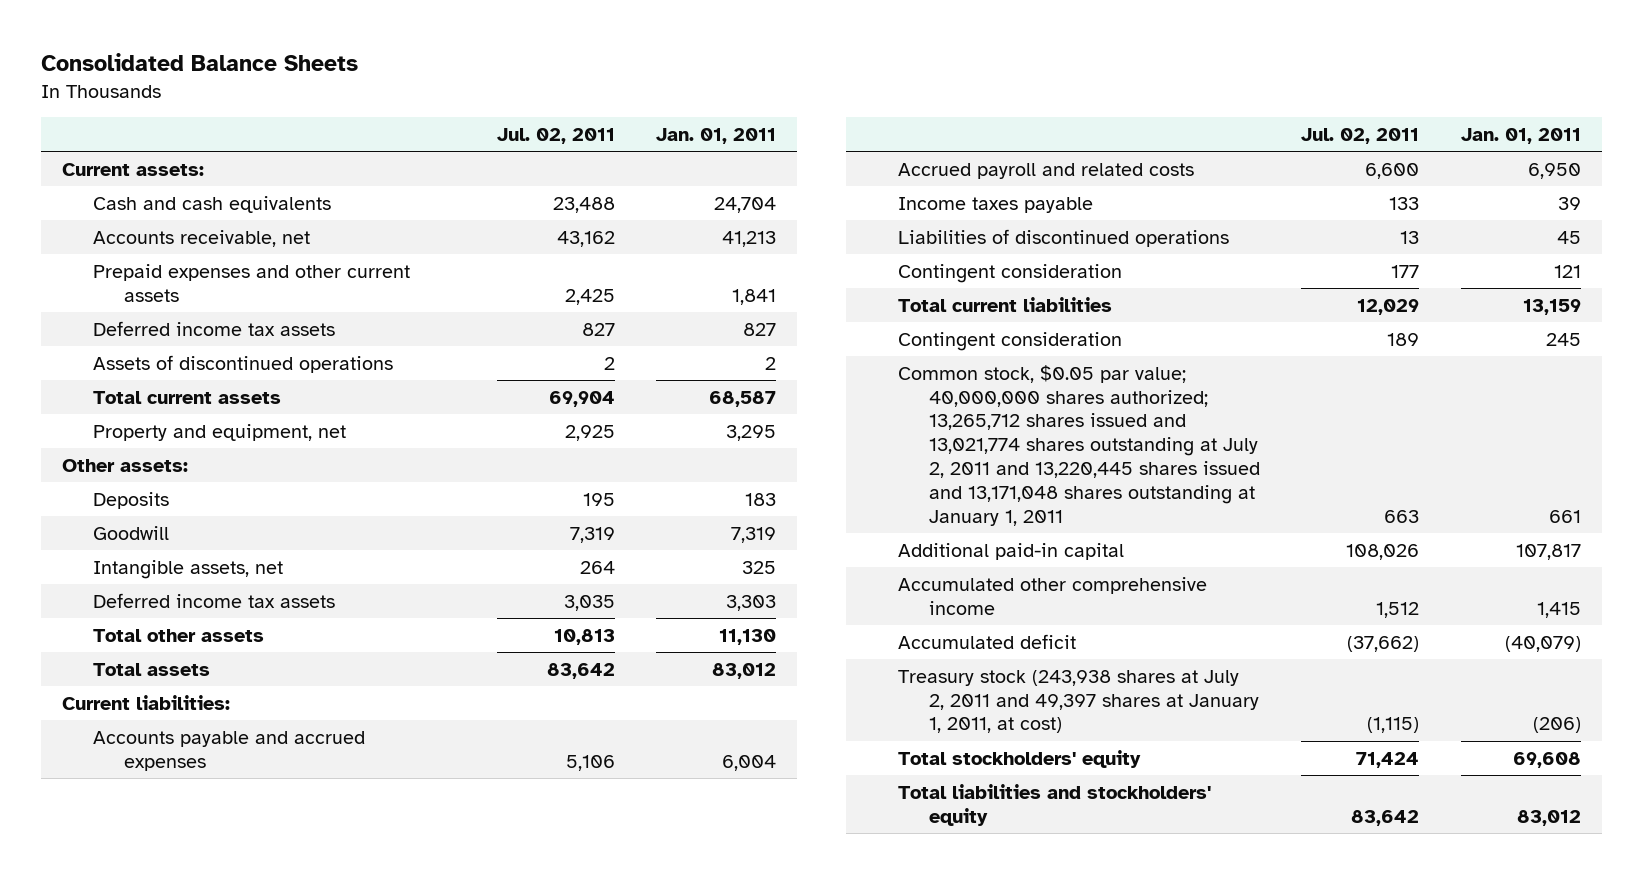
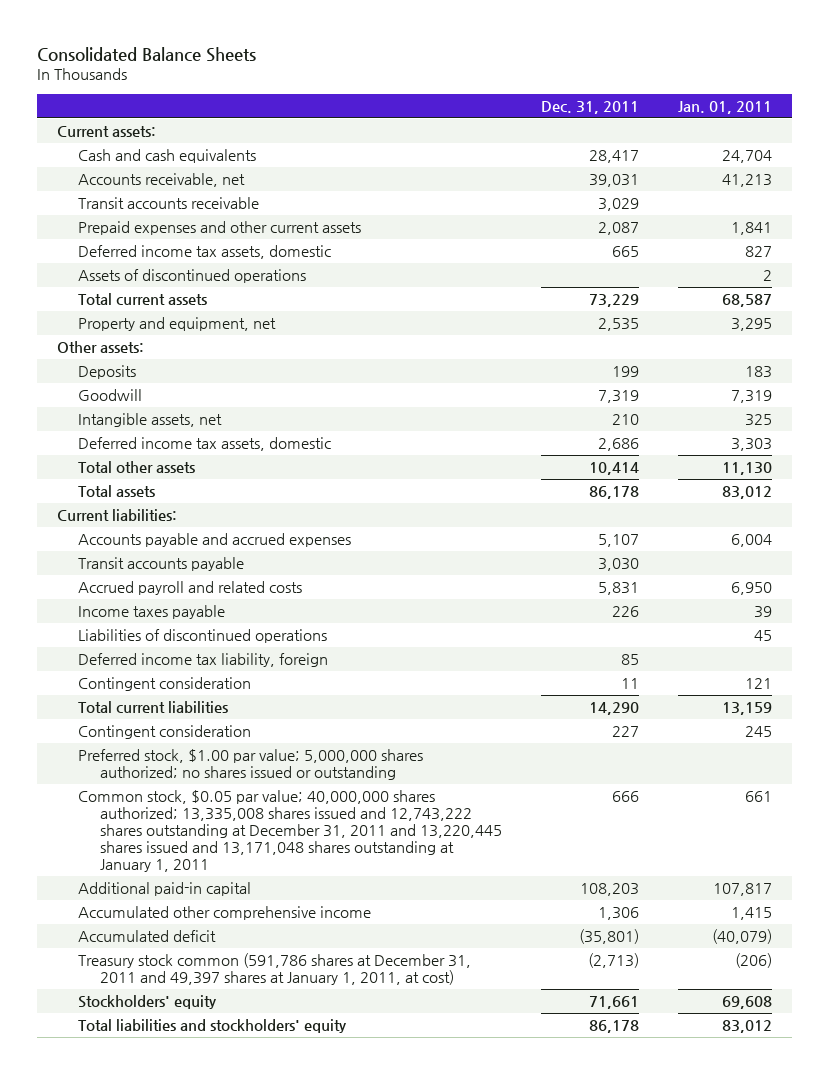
[496,127,615,144] Jul. 02, 2011 -> none
none -> [540,100,639,114] Dec. 31, 2011
none -> [78,197,260,210] Transit accounts receivable
[93,320,336,336] Deferred income tax assets -> [78,245,332,260] Deferred income tax assets, domestic
[93,592,336,608] Deferred income tax assets -> [78,437,332,452] Deferred income tax assets, domestic
none -> [78,557,245,572] Transit accounts payable
none -> [78,653,329,668] Deferred income tax liability, foreign
none -> [78,749,424,781] Preferred stock, $1.00 par value; 5,000,000 shares authorized; no shares issued or outstanding
[897,364,1260,526] Common stock, $0.05 par value; 40,000,000 shares authorized; 13,265,712 shares issued and 13,021,774 shares outstanding at July 2, 2011 and 13,220,445 shares issued and 13,171,048 shares outstanding at January 1, 2011 -> [78,790,502,873] Common stock, $0.05 par value; 40,000,000 shares authorized; 13,335,008 shares issued and 12,743,222 shares outstanding at December 31, 2011 and 13,220,445 shares issued and 13,171,048 shares outstanding at January 1, 2011
[897,669,1259,734] Treasury stock (243,938 shares at July 2, 2011 and 49,397 shares at January 1, 2011, at cost) -> [78,953,472,986] Treasury stock common (591,786 shares at December 31, 2011 and 49,397 shares at January 1, 2011, at cost)
[897,749,1141,768] Total stockholders' equity -> [78,995,218,1010] Stockholders' equity

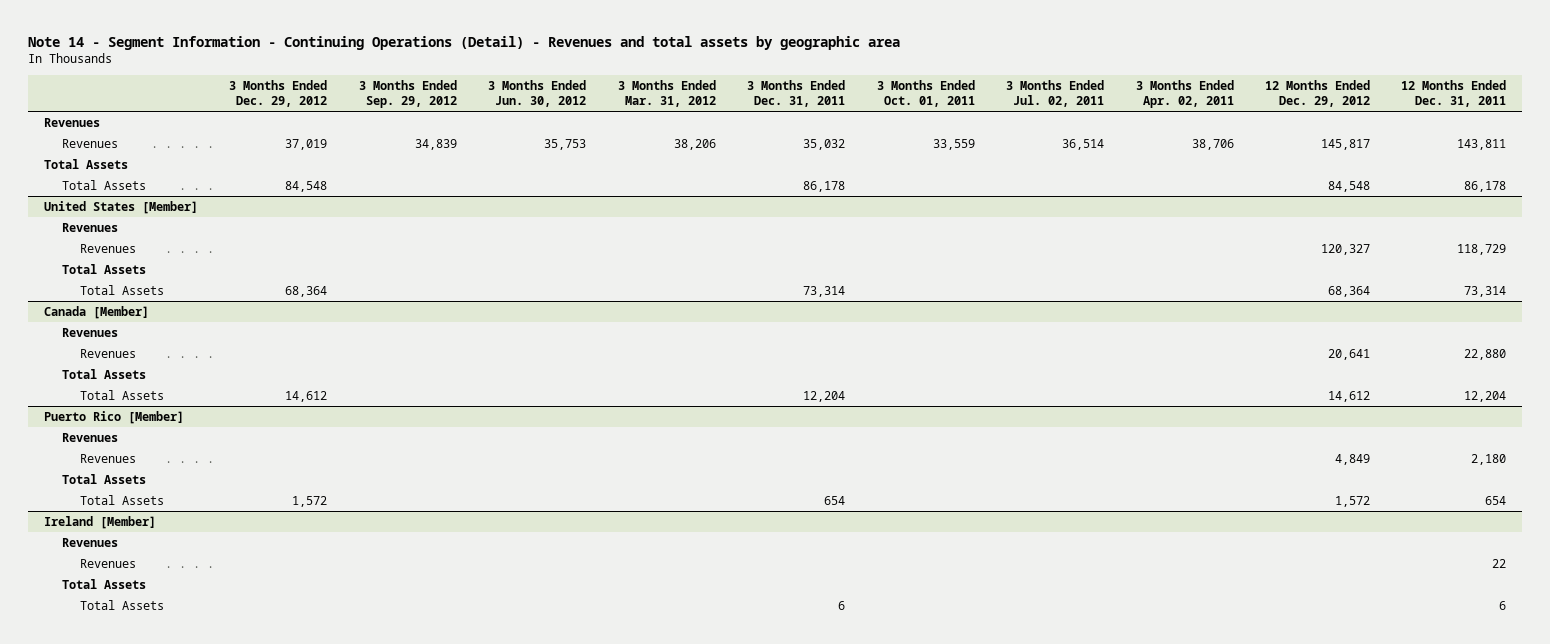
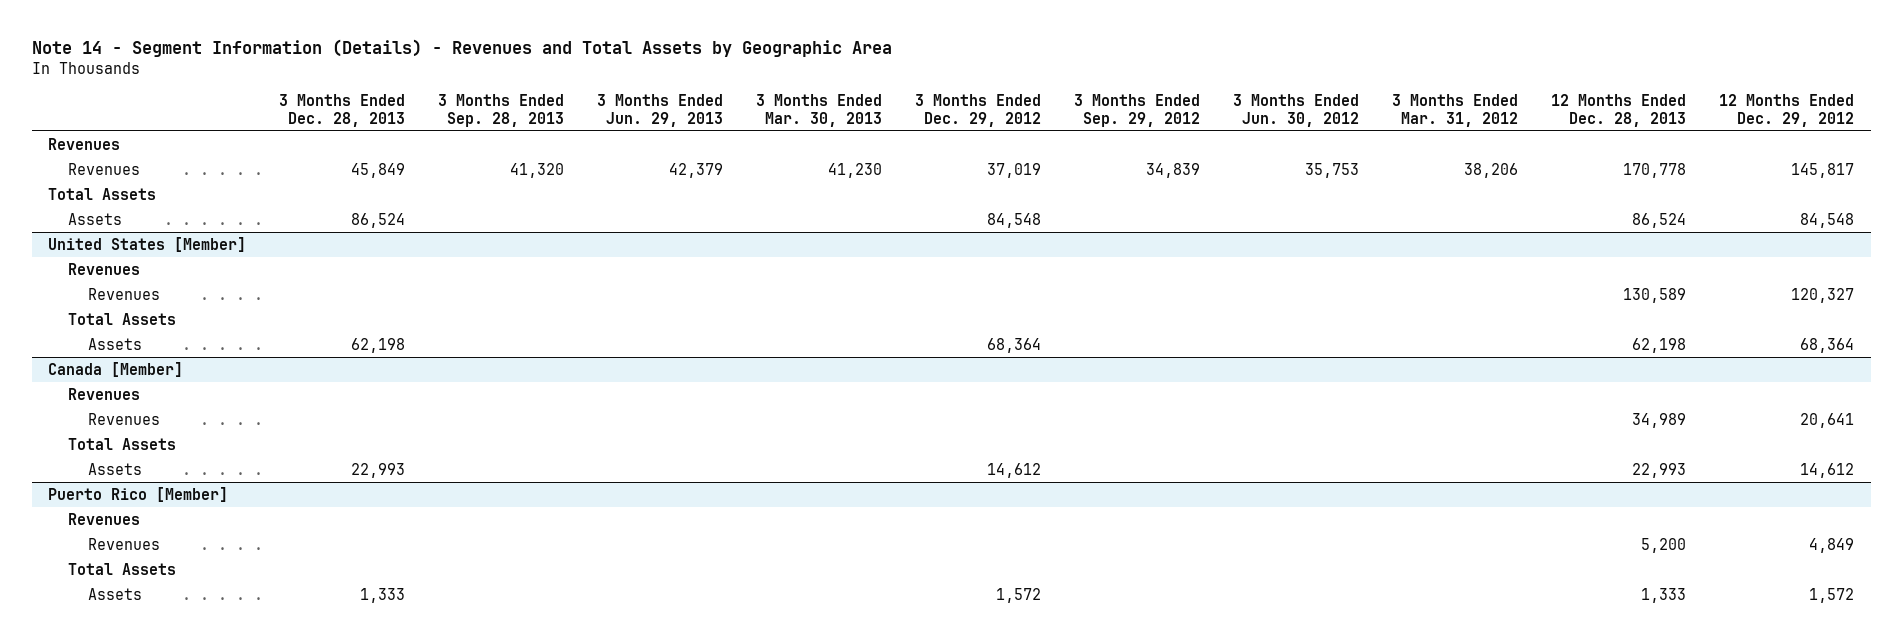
[28,35,901,50] Note 14 - Segment Information - Continuing Operations (Detail) - Revenues and total assets by geographic area -> [31,39,892,58] Note 14 - Segment Information (Details) - Revenues and Total Assets by Geographic Area
[747,79,846,107] 3 Months Ended Dec. 31, 2011 -> none
[876,79,975,107] 3 Months Ended Oct. 01, 2011 -> none
[1006,79,1105,107] 3 Months Ended Jul. 02, 2011 -> none
[1135,79,1234,108] 3 Months Ended Apr. 02, 2011 -> none
[1401,79,1507,107] 12 Months Ended Dec. 31, 2011 -> none
none -> [279,94,406,127] 3 Months Ended Dec. 28, 2013
none -> [438,94,565,127] 3 Months Ended Sep. 28, 2013
none -> [597,94,724,127] 3 Months Ended Jun. 29, 2013
none -> [756,94,883,127] 3 Months Ended Mar. 30, 2013
none -> [1551,94,1687,127] 12 Months Ended Dec. 28, 2013
[61,179,146,190] Total Assets -> [68,212,123,225] Assets
[79,284,164,295] Total Assets -> [88,337,143,350] Assets
[79,389,164,400] Total Assets -> [88,462,143,475] Assets
[44,515,157,529] Ireland [Member] -> none
[61,537,118,547] Revenues -> none
[79,558,136,568] Revenues -> none
[61,578,146,589] Total Assets -> none
[79,599,164,610] Total Assets -> none
[79,494,164,505] Total Assets -> [88,587,143,600] Assets

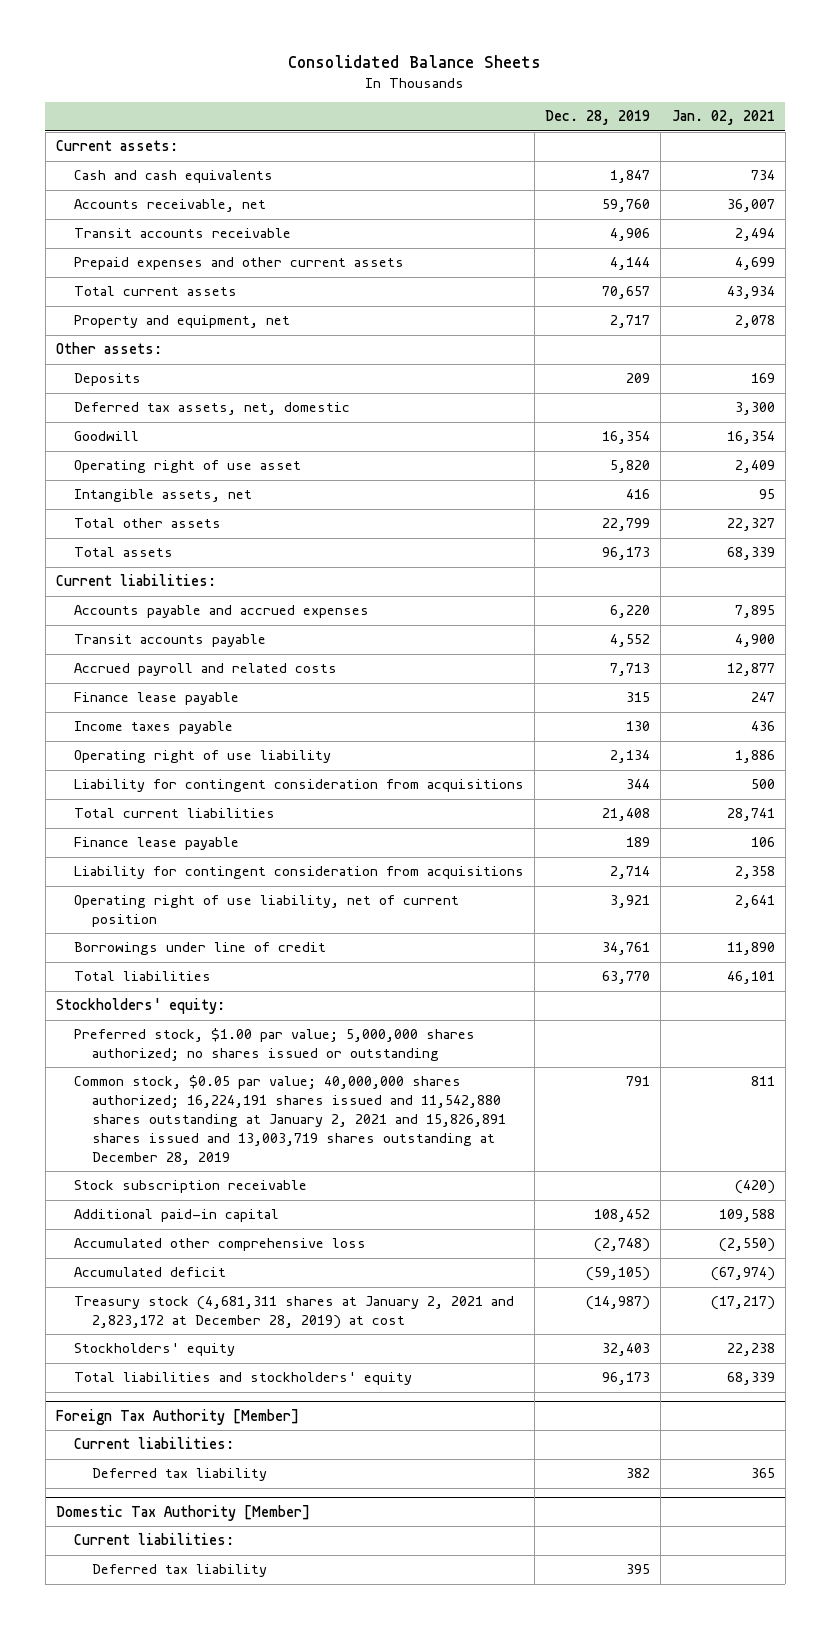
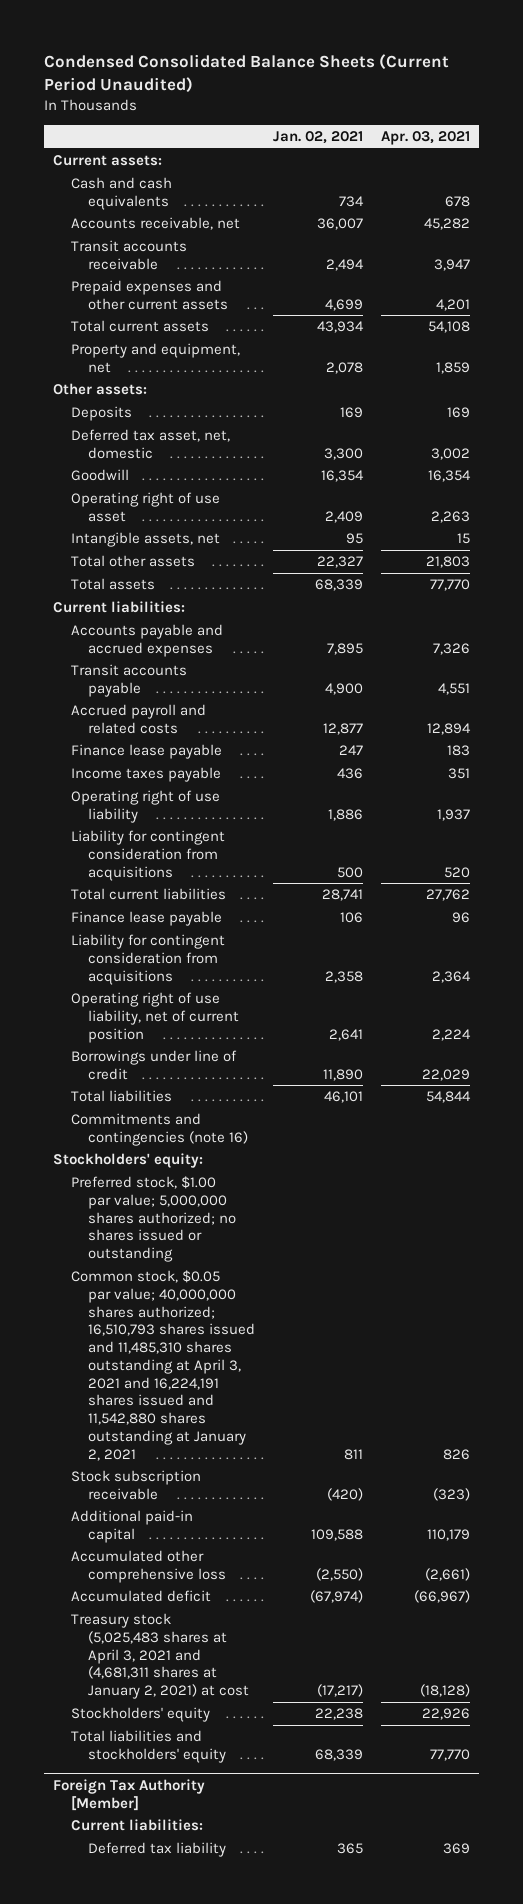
[288,54,542,68] Consolidated Balance Sheets -> [44,54,450,94] Condensed Consolidated Balance Sheets (Current Period Unaudited)
[545,110,651,126] Dec. 28, 2019 -> none
none -> [380,130,470,145] Apr. 03, 2021
[73,402,350,416] Deferred tax assets, net, domestic -> [70,428,230,459] Deferred tax asset, net, domestic
none -> [70,1112,248,1146] Commitments and contingencies (note 16)
[73,1075,506,1165] Common stock, $0.05 par value; 40,000,000 shares authorized; 16,224,191 shares issued and 11,542,880 shares outstanding at January 2, 2021 and 15,826,891 shares issued and 13,003,719 shares outstanding at December 28, 2019 -> [70,1269,255,1461] Common stock, $0.05 par value; 40,000,000 shares authorized; 16,510,793 shares issued and 11,485,310 shares outstanding at April 3, 2021 and 16,224,191 shares issued and 11,542,880 shares outstanding at January 2, 2021
[73,1296,514,1330] Treasury stock (4,681,311 shares at January 2, 2021 and 2,823,172 at December 28, 2019) at cost -> [70,1612,249,1700] Treasury stock (5,025,483 shares at April 3, 2021 and (4,681,311 shares at January 2, 2021) at cost
[55,1504,310,1521] Domestic Tax Authority [Member] -> none
[73,1533,234,1546] Current liabilities: -> none
[91,1564,267,1578] Deferred tax liability -> none

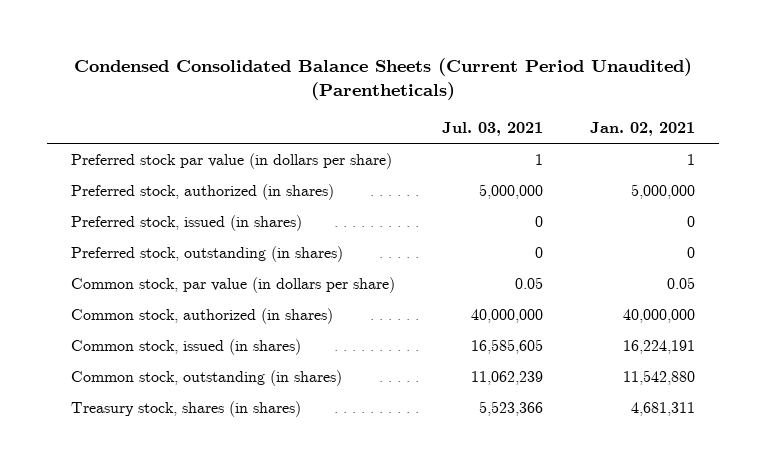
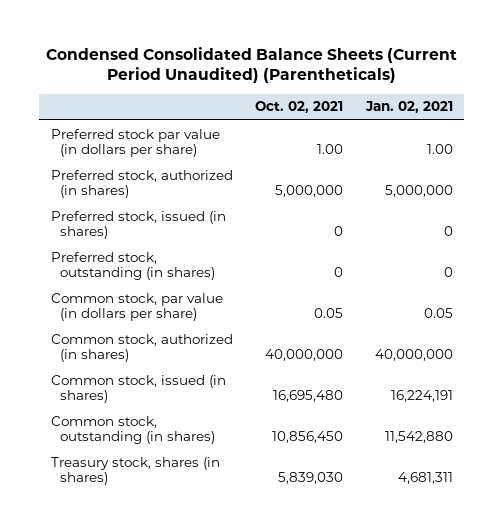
[442,122,544,137] Jul. 03, 2021 -> none
none -> [255,101,344,114] Oct. 02, 2021
[687,154,696,166] 1 -> [427,144,454,155] 1.00

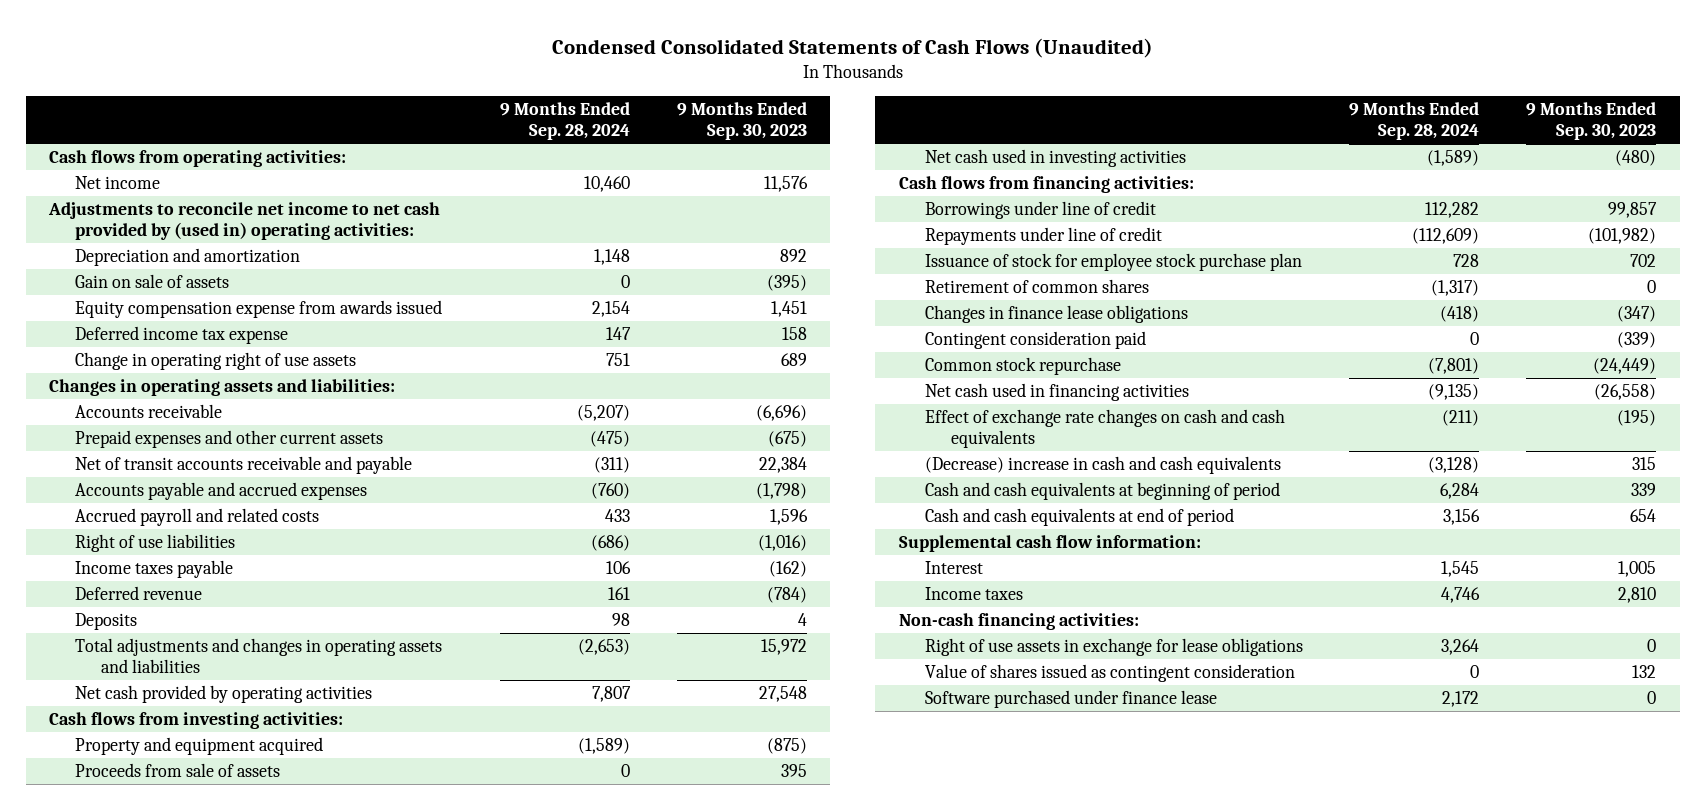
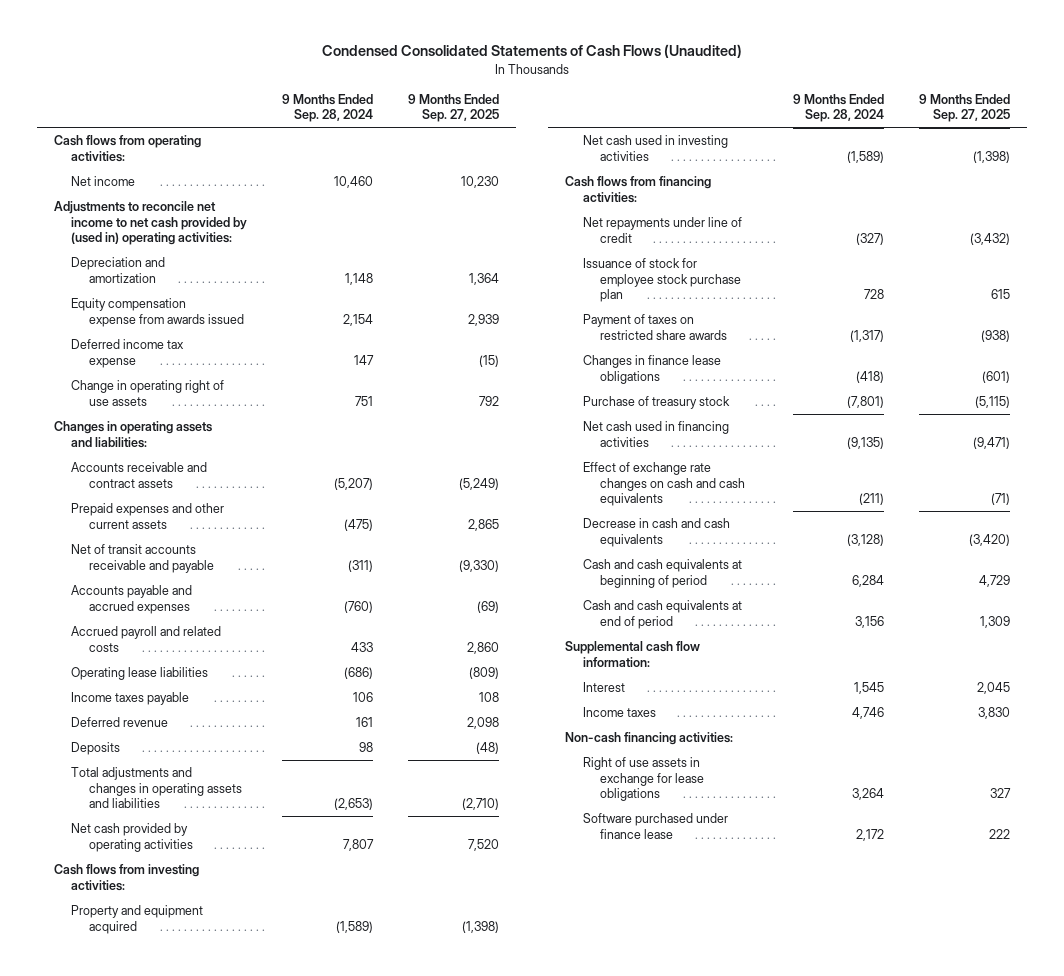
[676,101,807,141] 9 Months Ended Sep. 30, 2023 -> none
none -> [407,93,499,122] 9 Months Ended Sep. 27, 2025
[75,274,230,289] Gain on sale of assets -> none
[75,404,223,419] Accounts receivable -> [71,462,208,488] Accounts receivable and contract assets
[75,534,236,553] Right of use liabilities -> [71,667,209,681] Operating lease liabilities
[75,763,281,778] Proceeds from sale of assets -> none
[924,201,1156,220] Borrowings under line of credit -> none
[924,227,1162,246] Repayments under line of credit -> [582,217,742,243] Net repayments under line of credit
[1412,228,1480,245] (112,609) -> [856,232,885,245] (327)
[924,279,1149,294] Retirement of common shares -> [582,314,727,340] Payment of taxes on restricted share awards
[924,331,1146,350] Contingent consideration paid -> none
[924,357,1121,376] Common stock repurchase -> [582,396,730,410] Purchase of treasury stock
[924,456,1281,475] (Decrease) increase in cash and cash equivalents -> [582,518,730,547] Decrease in cash and cash equivalents
[924,664,1295,683] Value of shares issued as contingent consideration -> none

